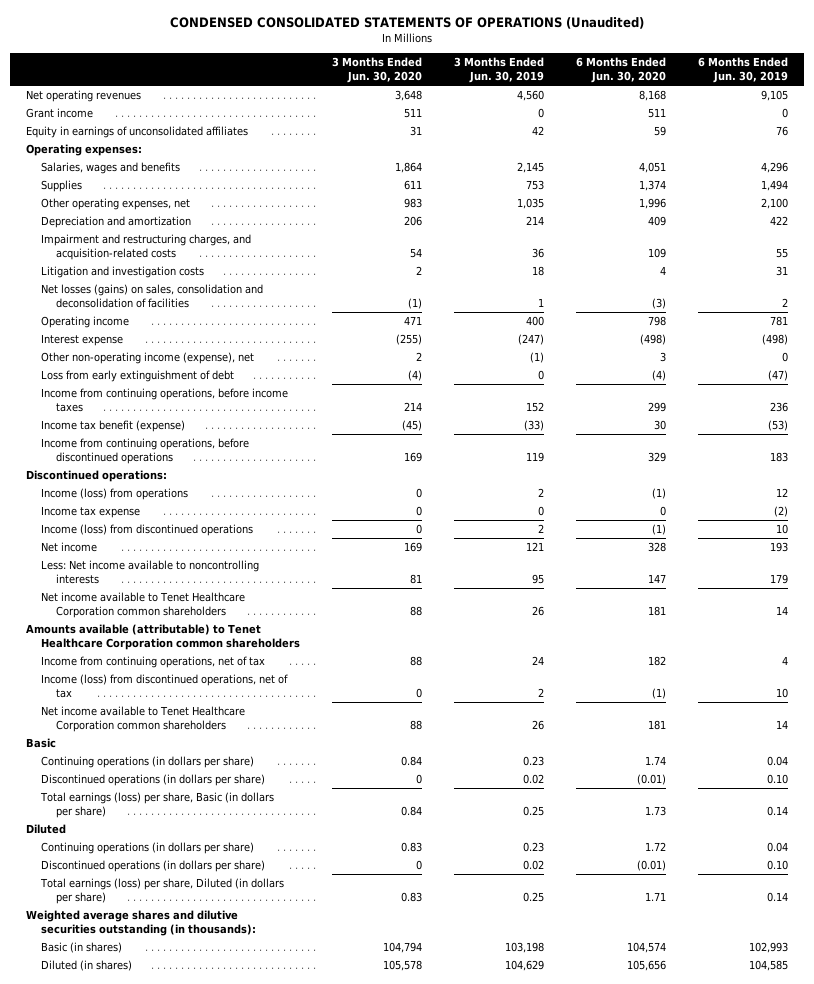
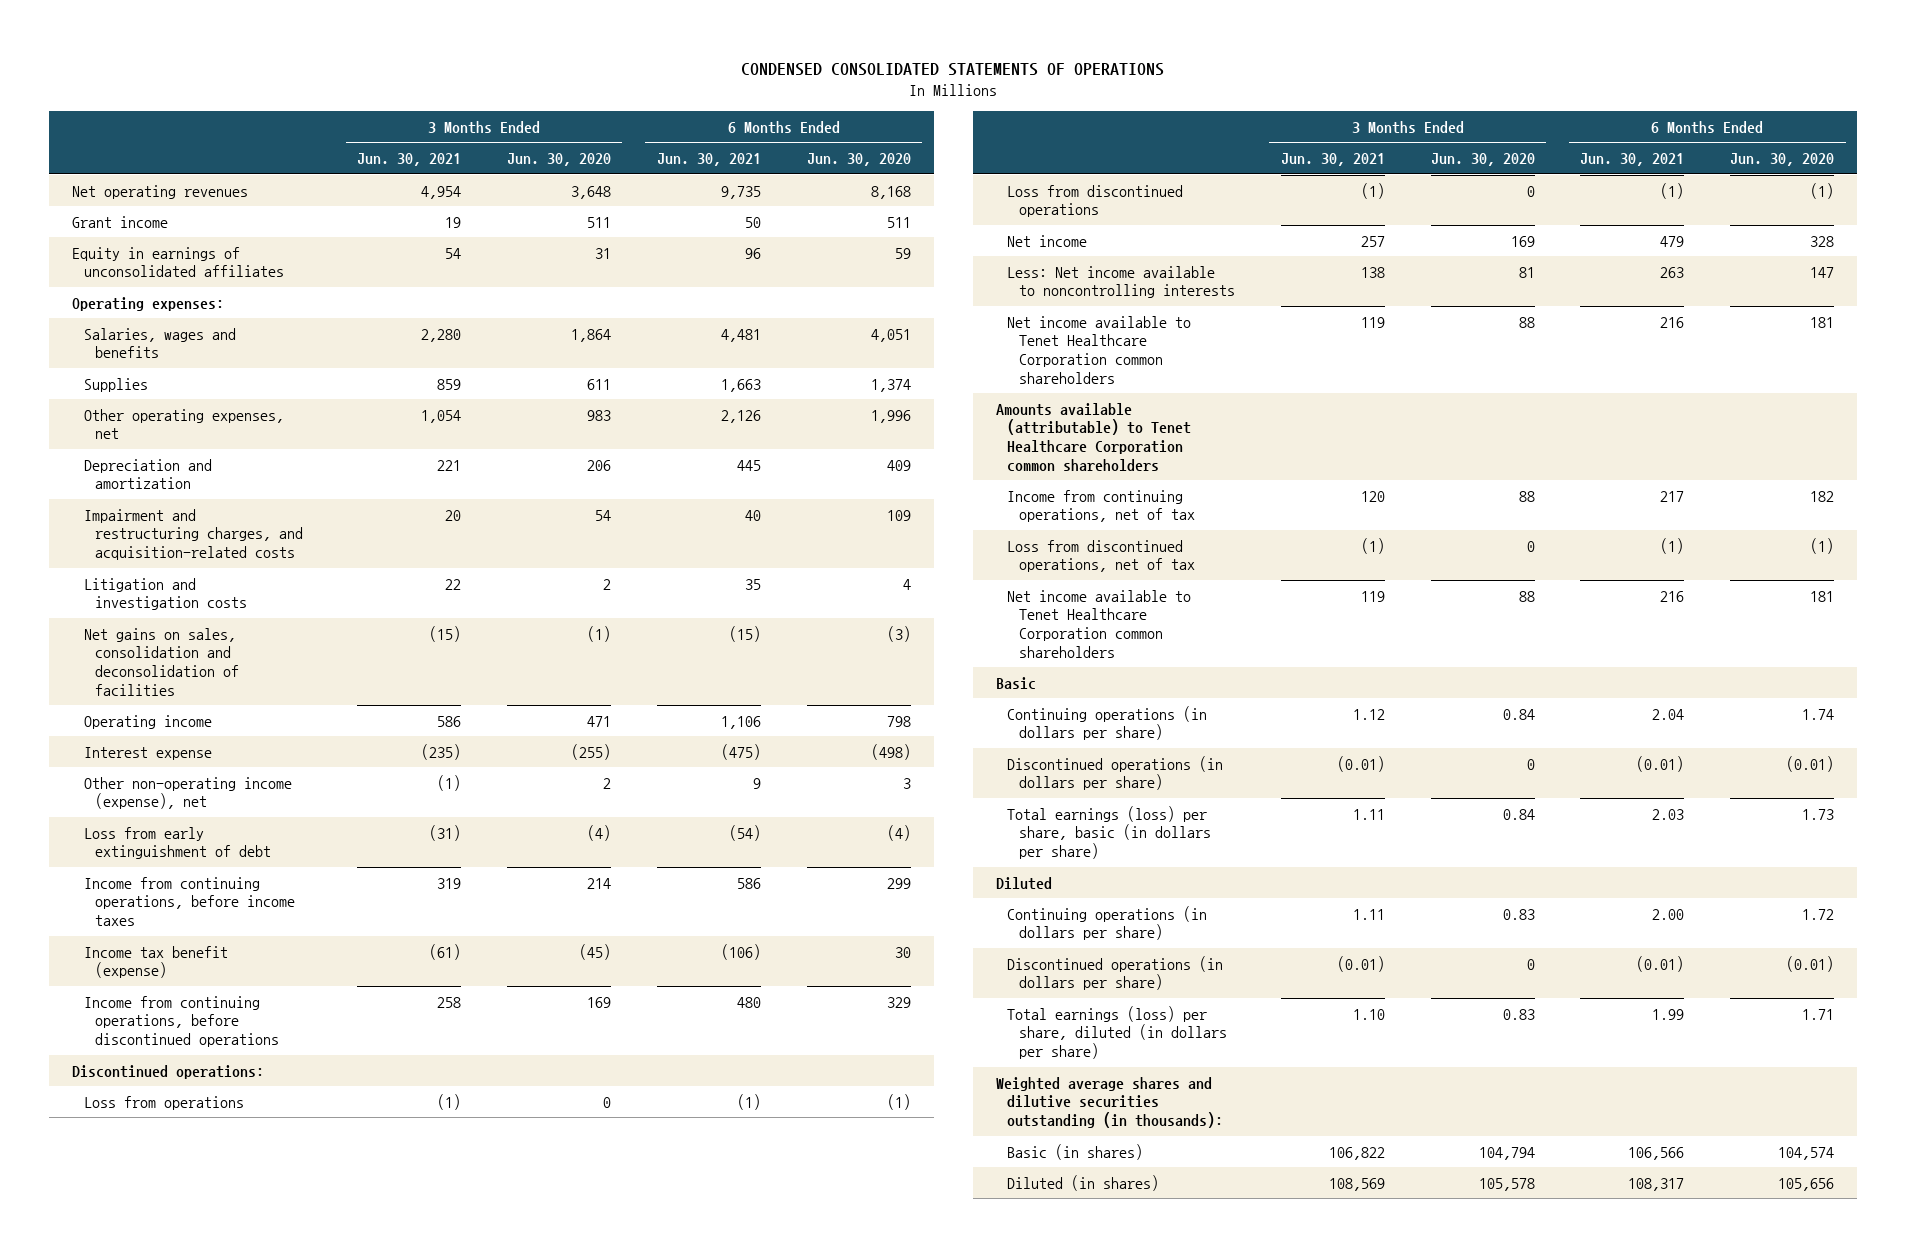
[170,17,645,30] CONDENSED CONSOLIDATED STATEMENTS OF OPERATIONS (Unaudited) -> [741,63,1165,77] CONDENSED CONSOLIDATED STATEMENTS OF OPERATIONS
[454,57,545,84] 3 Months Ended Jun. 30, 2019 -> none
[698,57,789,84] 6 Months Ended Jun. 30, 2019 -> none
none -> [357,153,462,167] Jun. 30, 2021
none -> [656,153,761,167] Jun. 30, 2021
[41,284,264,309] Net losses (gains) on sales, consolidation and deconsolidation of facilities -> [83,627,240,696] Net gains on sales, consolidation and deconsolidation of facilities
[41,506,141,519] Income tax expense -> none
[41,488,189,501] Income (loss) from operations -> [83,1095,244,1110] Loss from operations
[41,524,254,537] Income (loss) from discontinued operations -> [1007,184,1184,218] Loss from discontinued operations
[41,674,289,699] Income (loss) from discontinued operations, net of tax -> [1007,539,1195,573] Loss from discontinued operations, net of tax
[40,792,275,819] Total earnings (loss) per share, Basic (in dollars per share) -> [1007,805,1211,860] Total earnings (loss) per share, basic (in dollars per share)
[40,878,285,905] Total earnings (loss) per share, Diluted (in dollars per share) -> [1007,1005,1227,1060] Total earnings (loss) per share, diluted (in dollars per share)

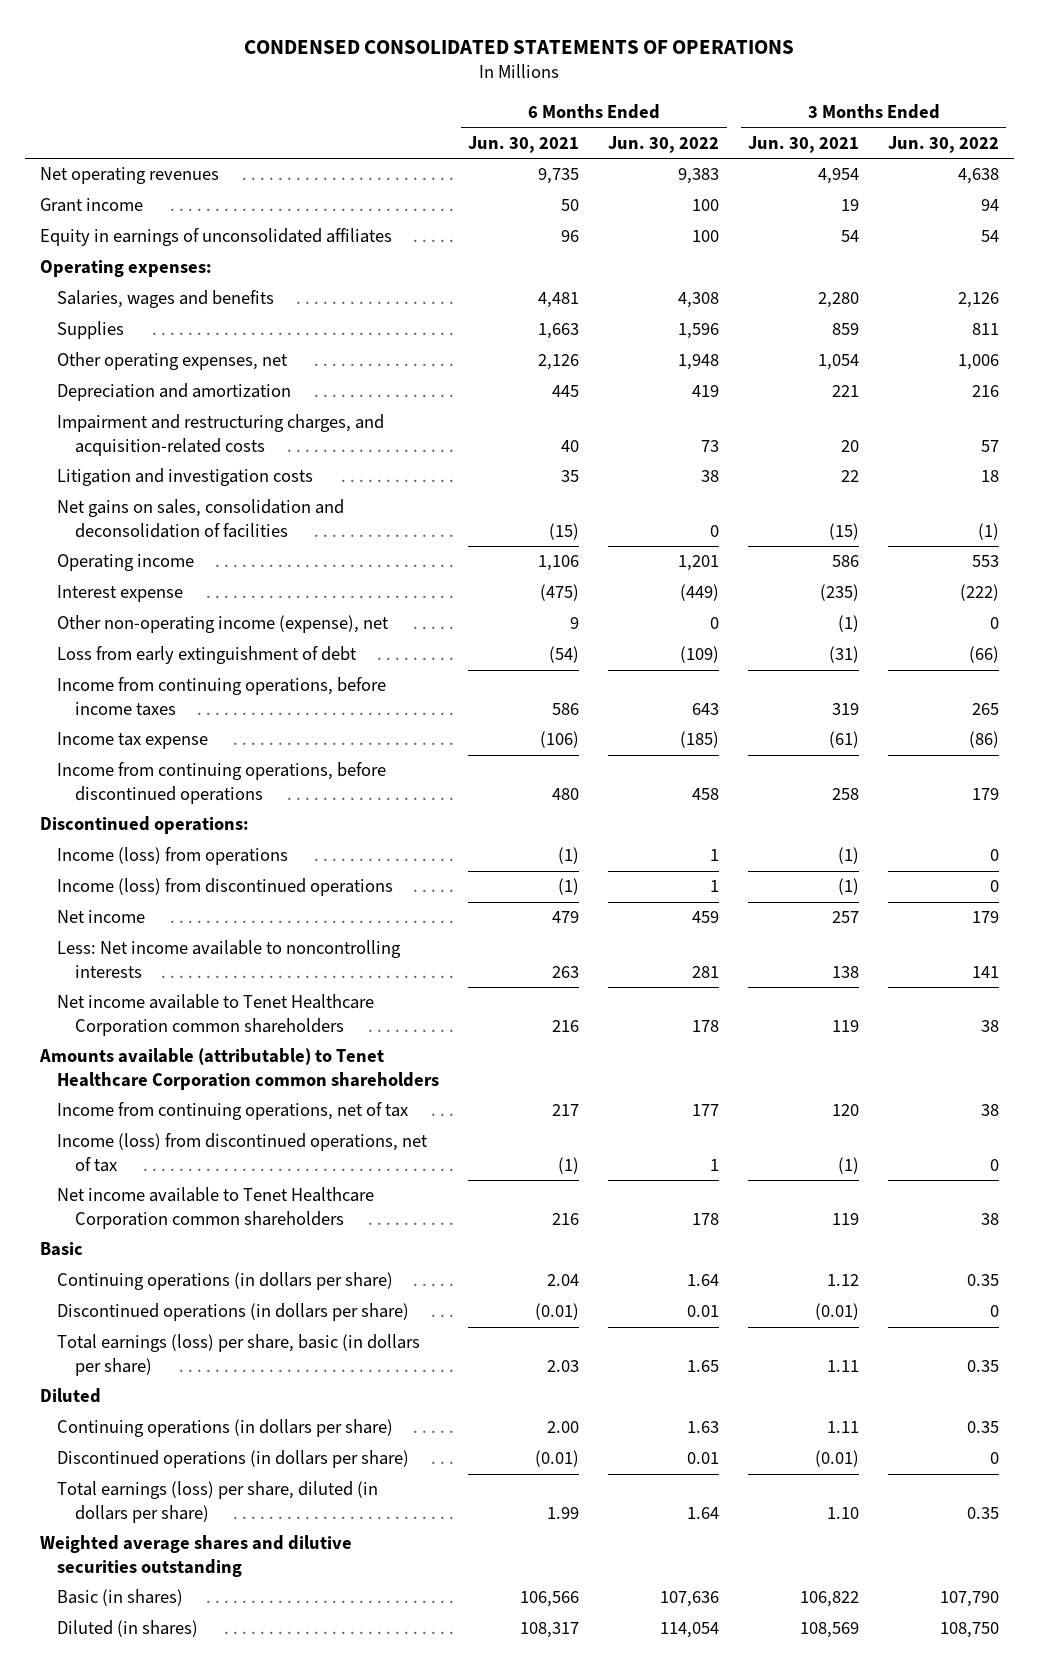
[506,153,611,167] Jun. 30, 2020 -> none
[806,153,911,167] Jun. 30, 2020 -> none
none -> [608,136,720,154] Jun. 30, 2022
none -> [888,136,1000,154] Jun. 30, 2022
[83,945,228,979] Income tax benefit (expense) -> [57,732,209,750] Income tax expense
[83,1095,244,1110] Loss from operations -> [57,847,289,866] Income (loss) from operations
[1007,184,1184,218] Loss from discontinued operations -> [57,878,394,897] Income (loss) from discontinued operations
[1007,539,1195,573] Loss from discontinued operations, net of tax -> [57,1133,429,1172] Income (loss) from discontinued operations, net of tax
[996,1076,1224,1129] Weighted average shares and dilutive securities outstanding (in thousands): -> [39,1535,352,1577] Weighted average shares and dilutive securities outstanding

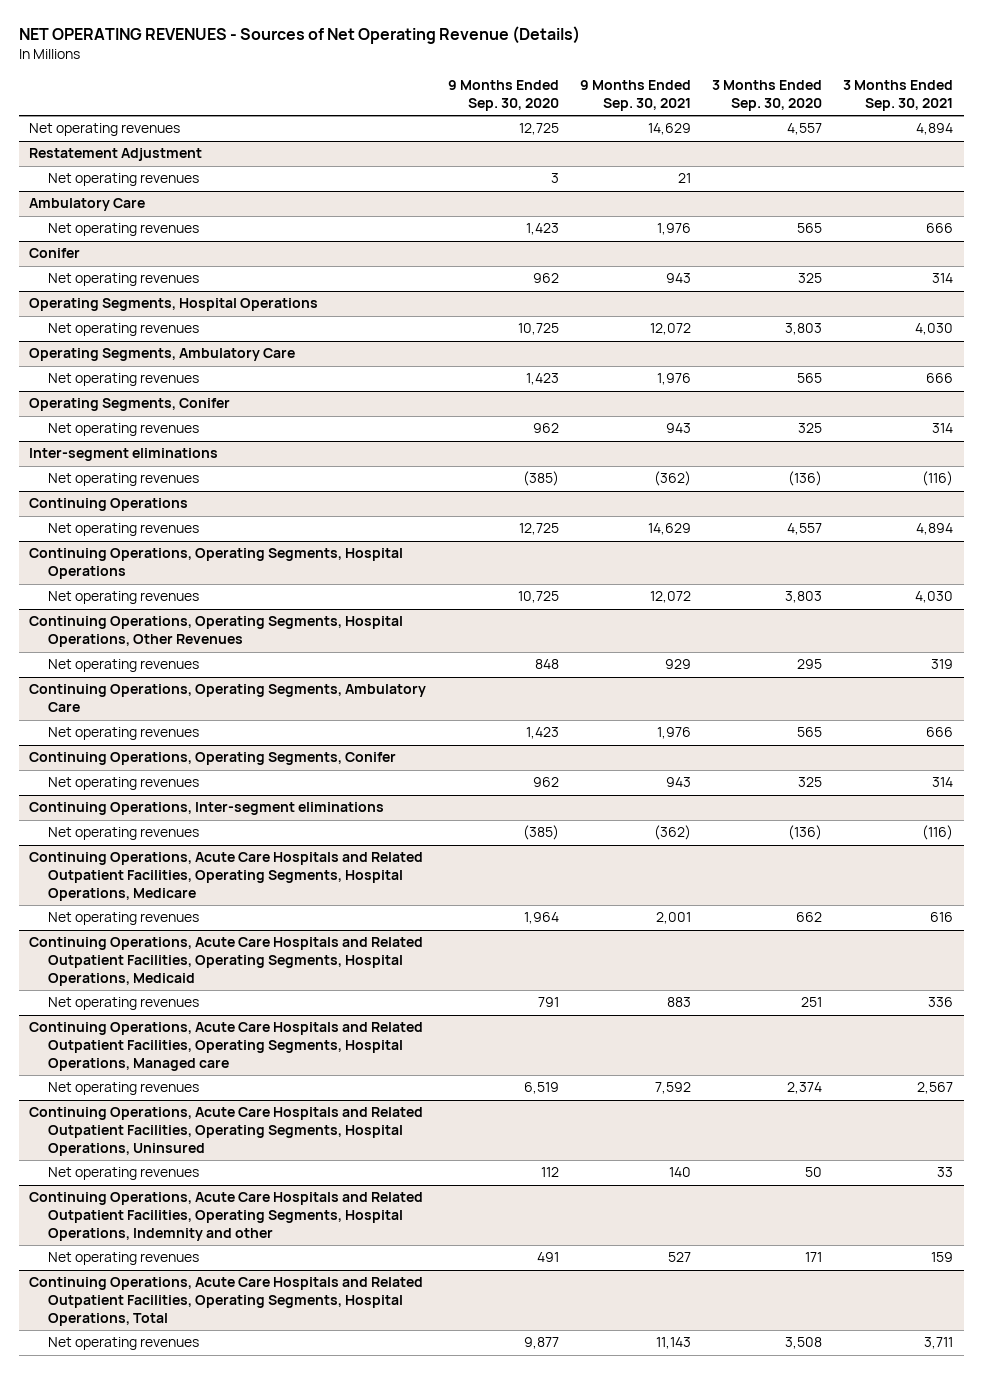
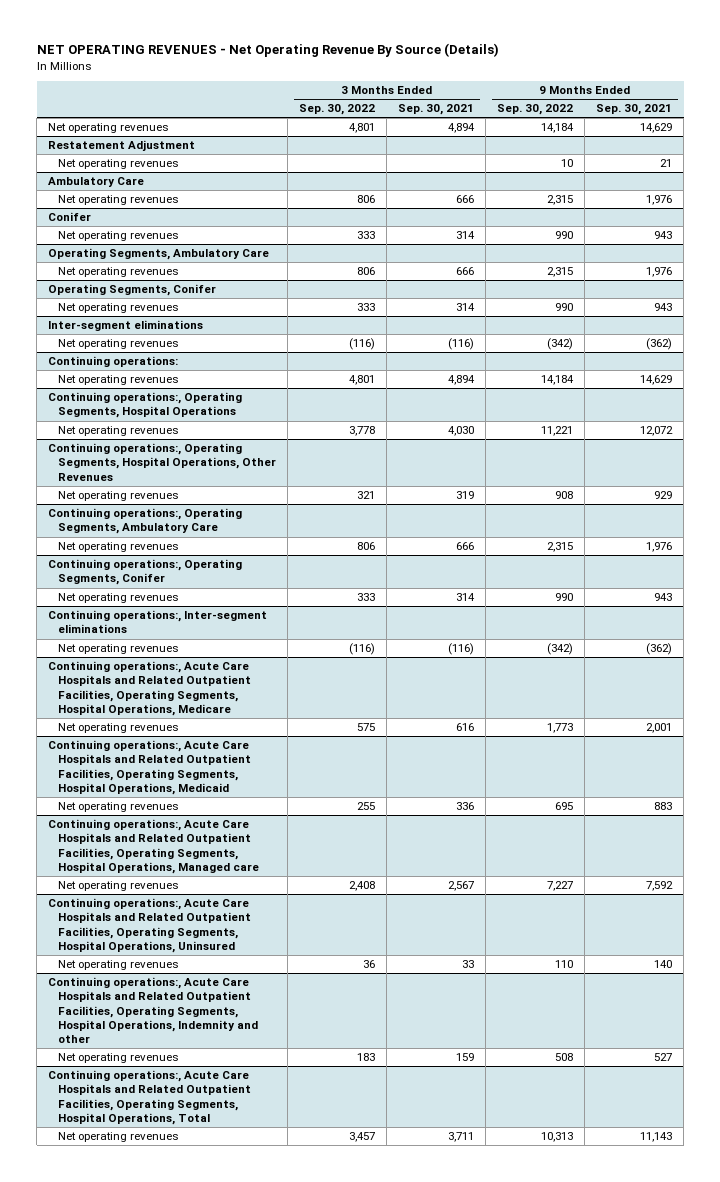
[18,26,580,45] NET OPERATING REVENUES - Sources of Net Operating Revenue (Details) -> [36,43,499,58] NET OPERATING REVENUES - Net Operating Revenue By Source (Details)
[447,79,559,111] 9 Months Ended Sep. 30, 2020 -> none
[712,79,823,111] 3 Months Ended Sep. 30, 2020 -> none
none -> [299,104,376,116] Sep. 30, 2022
none -> [497,104,574,116] Sep. 30, 2022
[29,298,319,312] Operating Segments, Hospital Operations -> none
[48,323,200,337] Net operating revenues -> none
[29,498,189,512] Continuing Operations -> [48,356,179,368] Continuing operations:
[29,548,404,580] Continuing Operations, Operating Segments, Hospital Operations -> [48,392,243,419] Continuing operations:, Operating Segments, Hospital Operations
[29,616,404,648] Continuing Operations, Operating Segments, Hospital Operations, Other Revenues -> [48,443,277,481] Continuing operations:, Operating Segments, Hospital Operations, Other Revenues
[29,684,427,713] Continuing Operations, Operating Segments, Ambulatory Care -> [48,508,243,535] Continuing operations:, Operating Segments, Ambulatory Care
[29,752,397,766] Continuing Operations, Operating Segments, Conifer -> [48,559,243,586] Continuing operations:, Operating Segments, Conifer
[29,802,385,816] Continuing Operations, Inter-segment eliminations -> [48,610,268,634] Continuing operations:, Inter-segment eliminations
[29,852,424,901] Continuing Operations, Acute Care Hospitals and Related Outpatient Facilities, Operating Segments, Hospital Operations, Medicare -> [48,661,252,716] Continuing operations:, Acute Care Hospitals and Related Outpatient Facilities, Operating Segments, Hospital Operations, Medicare
[29,937,424,986] Continuing Operations, Acute Care Hospitals and Related Outpatient Facilities, Operating Segments, Hospital Operations, Medicaid -> [48,740,252,795] Continuing operations:, Acute Care Hospitals and Related Outpatient Facilities, Operating Segments, Hospital Operations, Medicaid
[29,1022,424,1071] Continuing Operations, Acute Care Hospitals and Related Outpatient Facilities, Operating Segments, Hospital Operations, Managed care -> [48,819,260,874] Continuing operations:, Acute Care Hospitals and Related Outpatient Facilities, Operating Segments, Hospital Operations, Managed care
[29,1107,424,1156] Continuing Operations, Acute Care Hospitals and Related Outpatient Facilities, Operating Segments, Hospital Operations, Uninsured -> [48,898,252,953] Continuing operations:, Acute Care Hospitals and Related Outpatient Facilities, Operating Segments, Hospital Operations, Uninsured
[29,1192,424,1241] Continuing Operations, Acute Care Hospitals and Related Outpatient Facilities, Operating Segments, Hospital Operations, Indemnity and other -> [48,977,259,1044] Continuing operations:, Acute Care Hospitals and Related Outpatient Facilities, Operating Segments, Hospital Operations, Indemnity and other
[29,1277,424,1326] Continuing Operations, Acute Care Hospitals and Related Outpatient Facilities, Operating Segments, Hospital Operations, Total -> [48,1070,252,1125] Continuing operations:, Acute Care Hospitals and Related Outpatient Facilities, Operating Segments, Hospital Operations, Total

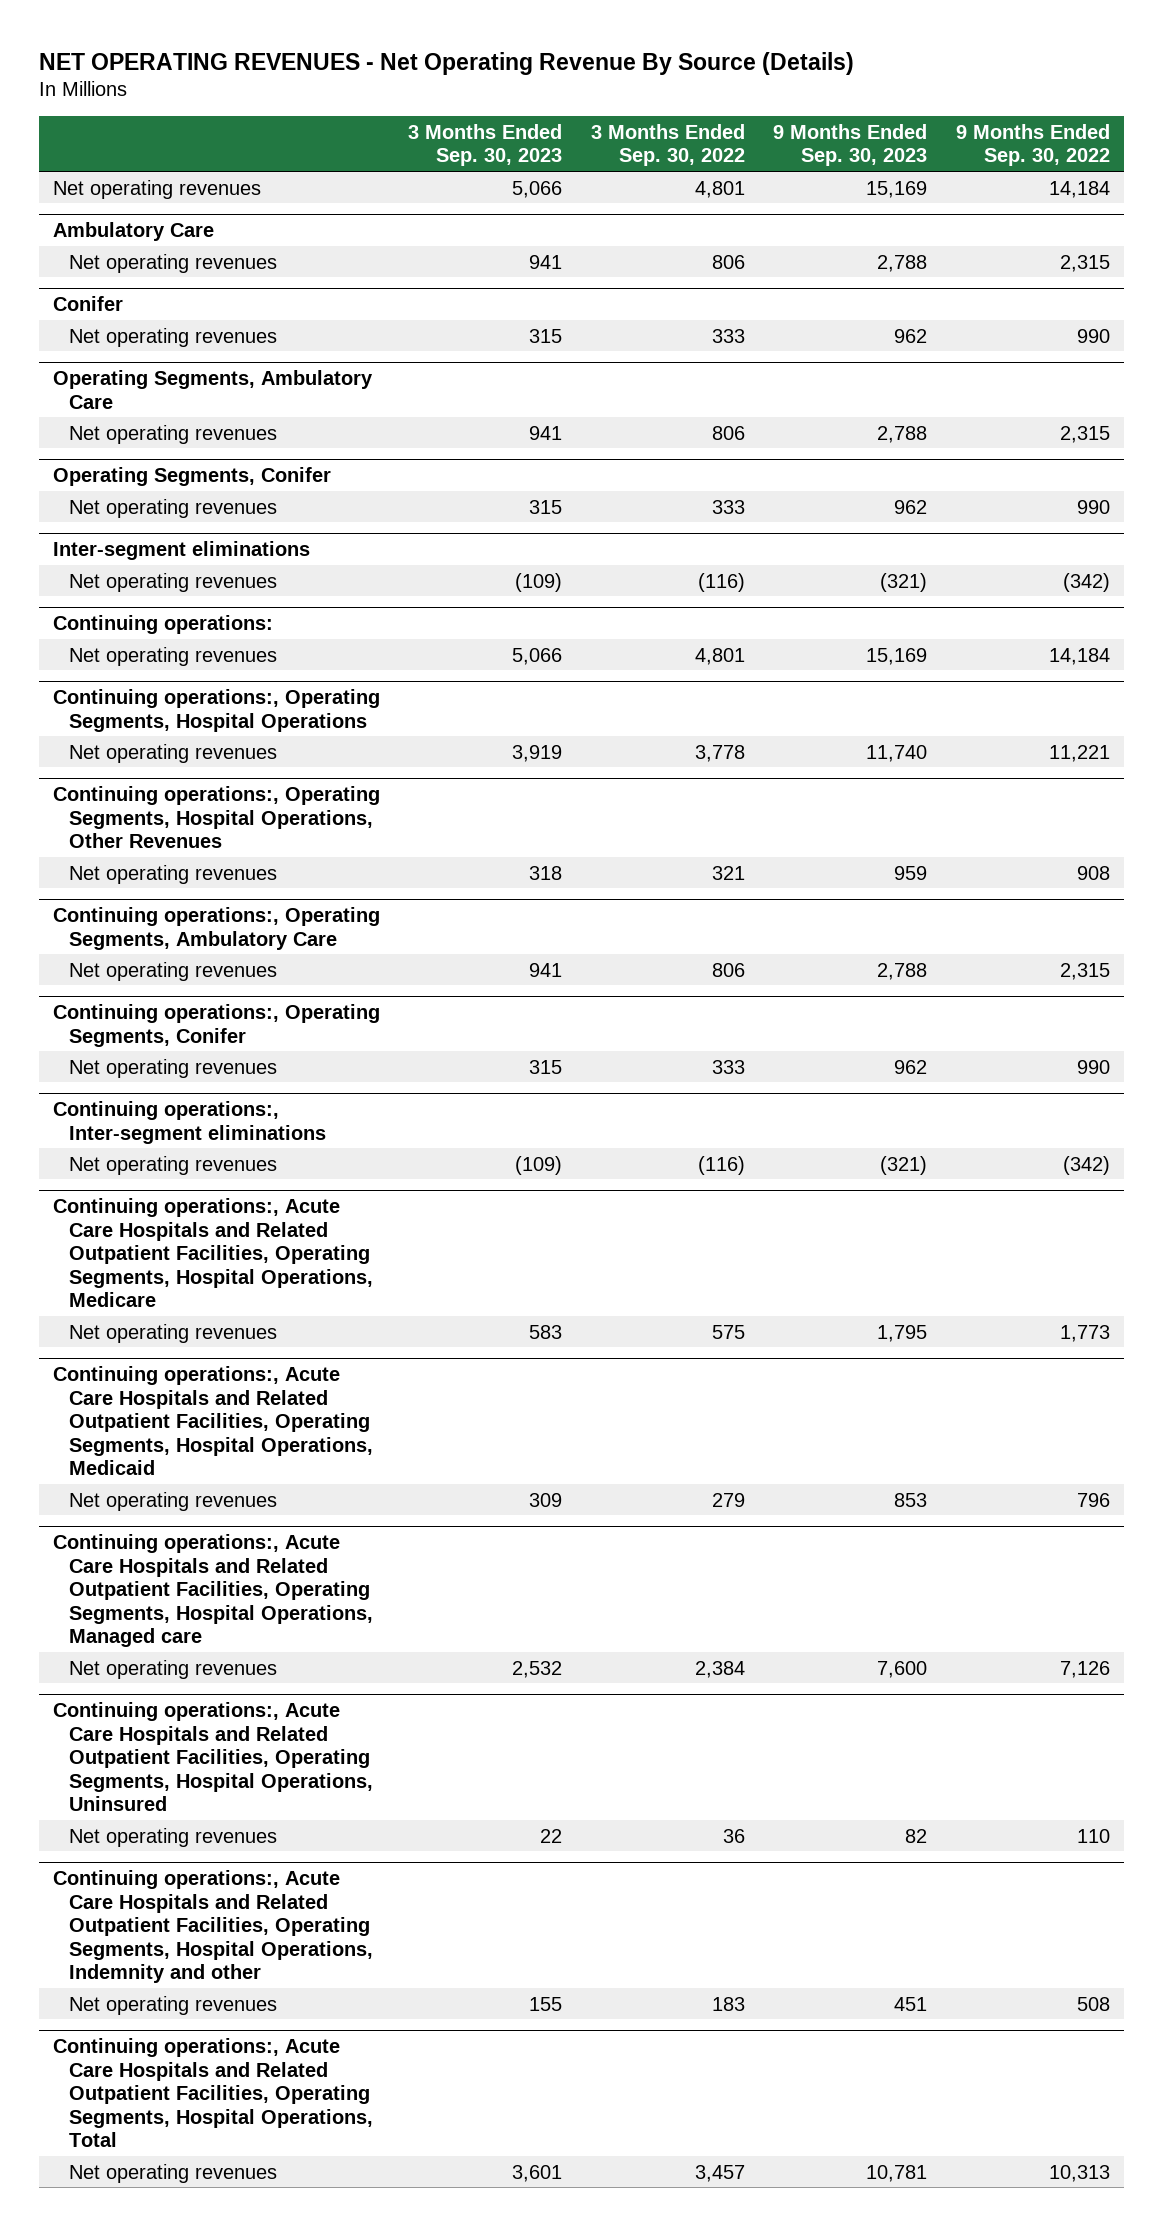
[398,104,475,116] Sep. 30, 2021 -> none
[596,104,673,116] Sep. 30, 2021 -> none
none -> [408,123,563,167] 3 Months Ended Sep. 30, 2023
none -> [773,123,928,167] 9 Months Ended Sep. 30, 2023
[48,140,196,152] Restatement Adjustment -> none
[58,159,180,170] Net operating revenues -> none
[357,802,376,811] 255 -> [711,1492,745,1507] 279
[555,802,574,811] 695 -> [1076,1492,1110,1507] 796
[349,881,376,892] 2,408 -> [694,1660,745,1678] 2,384
[547,881,574,892] 7,227 -> [1059,1660,1110,1678] 7,126

